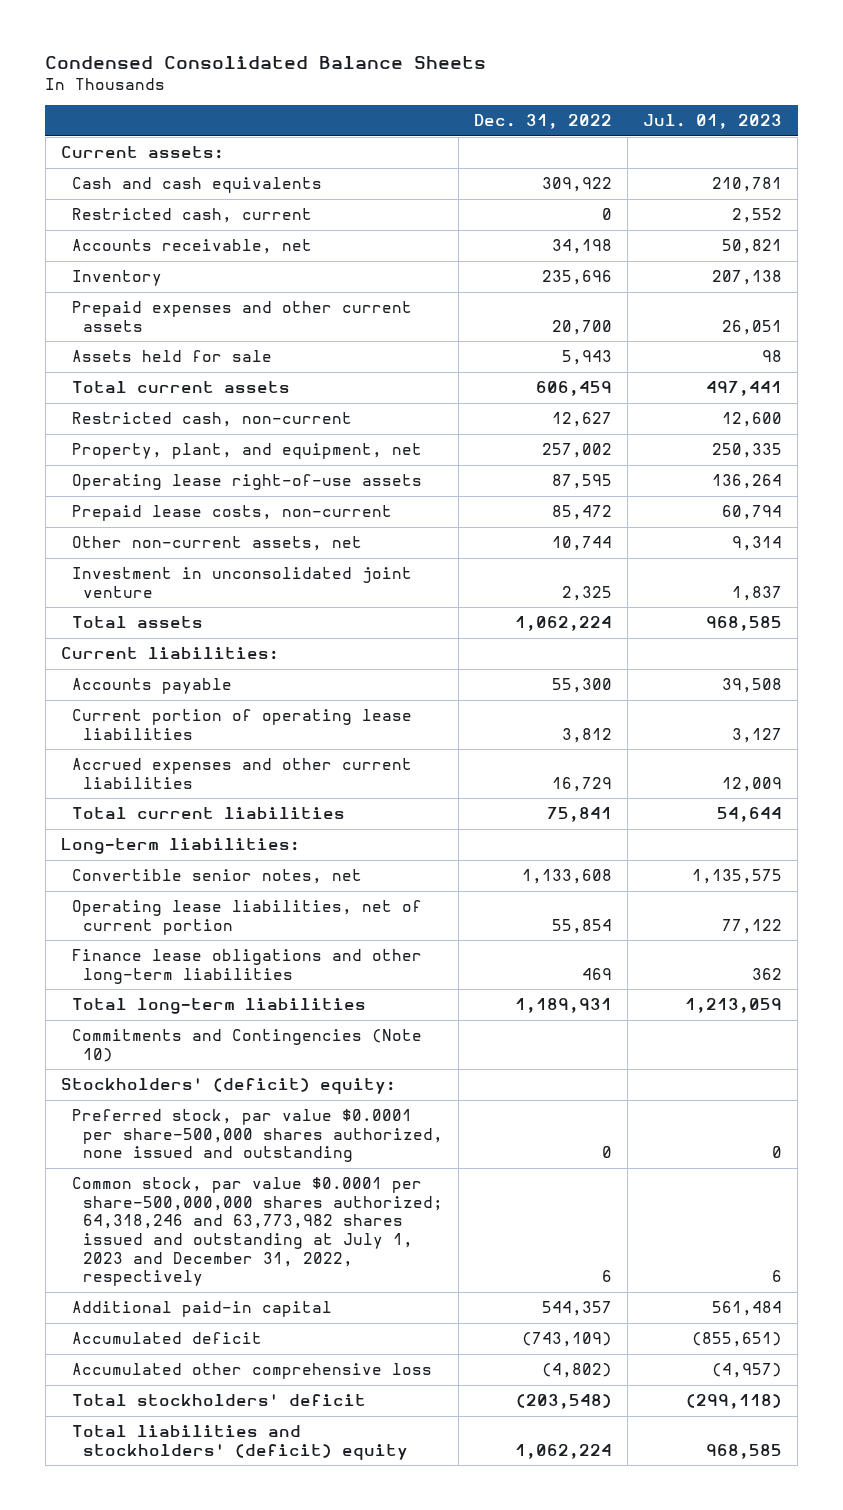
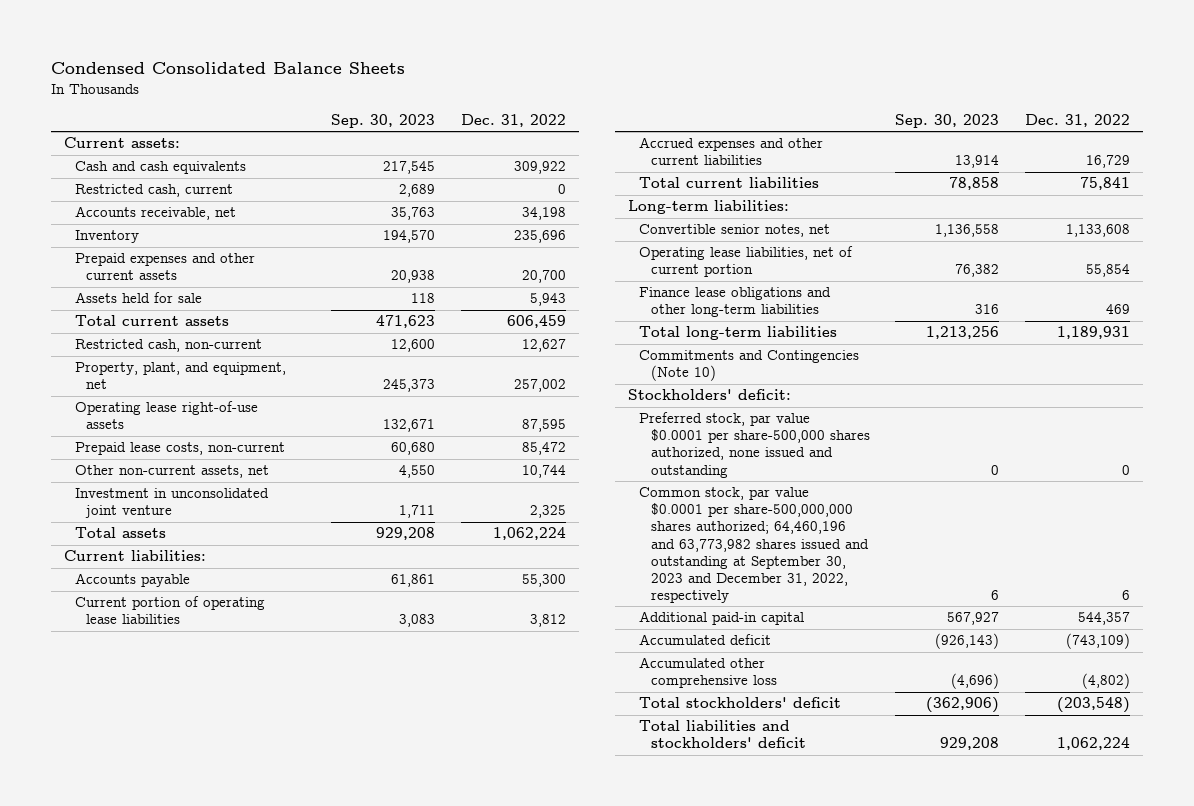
[643,114,783,130] Jul. 01, 2023 -> none
none -> [330,113,435,128] Sep. 30, 2023
[60,1078,396,1095] Stockholders' (deficit) equity: -> [628,389,792,401] Stockholders' deficit:
[71,1177,444,1287] Common stock, par value $0.0001 per share-500,000,000 shares authorized; 64,318,246 and 63,773,982 shares issued and outstanding at July 1, 2023 and December 31, 2022, respectively -> [639,487,869,603] Common stock, par value $0.0001 per share-500,000,000 shares authorized; 64,460,196 and 63,773,982 shares issued and outstanding at September 30, 2023 and December 31, 2022, respectively
[71,1425,409,1460] Total liabilities and stockholders' (deficit) equity -> [639,720,806,749] Total liabilities and stockholders' deficit

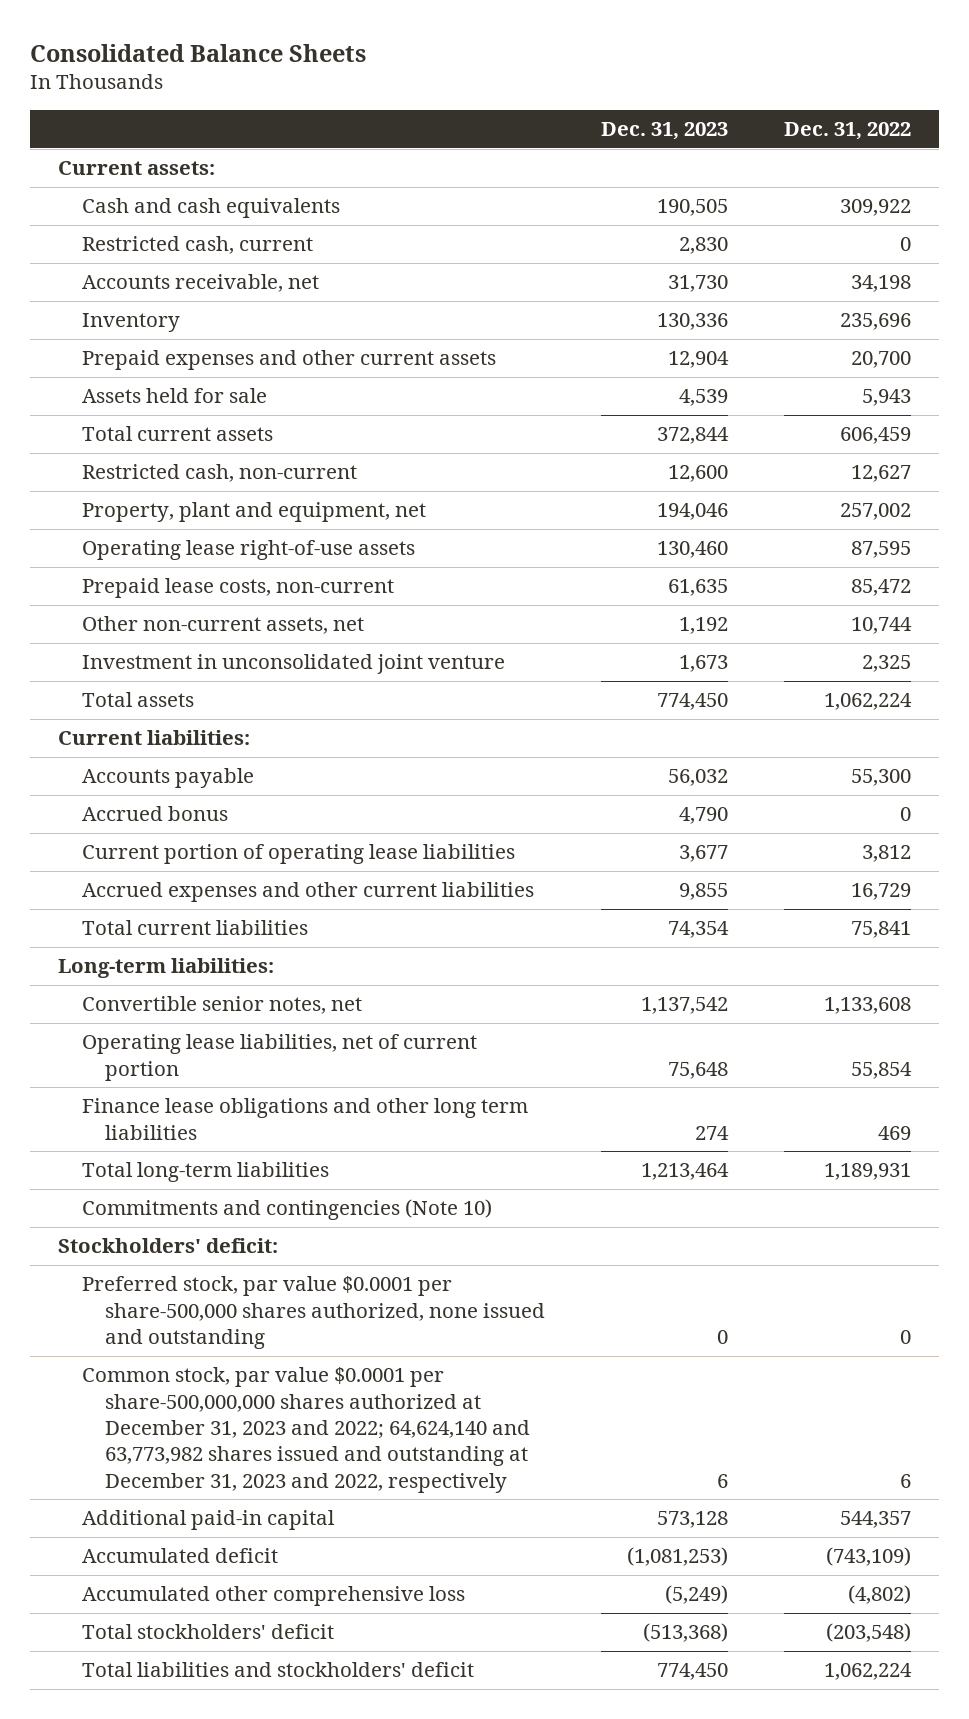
[50,61,405,74] Condensed Consolidated Balance Sheets -> [30,43,367,62] Consolidated Balance Sheets
[330,113,435,128] Sep. 30, 2023 -> none
none -> [600,121,728,140] Dec. 31, 2023
[74,362,286,390] Property, plant, and equipment, net -> [81,502,426,523] Property, plant and equipment, net
none -> [81,806,228,822] Accrued bonus
[639,287,832,318] Finance lease obligations and other long-term liabilities -> [81,1098,528,1140] Finance lease obligations and other long term liabilities
[639,350,860,382] Commitments and Contingencies (Note 10) -> [81,1199,492,1221] Commitments and contingencies (Note 10)
[639,487,869,603] Common stock, par value $0.0001 per share-500,000,000 shares authorized; 64,460,196 and 63,773,982 shares issued and outstanding at September 30, 2023 and December 31, 2022, respectively -> [81,1367,530,1493] Common stock, par value $0.0001 per share-500,000,000 shares authorized at December 31, 2023 and 2022; 64,624,140 and 63,773,982 shares issued and outstanding at December 31, 2023 and 2022, respectively

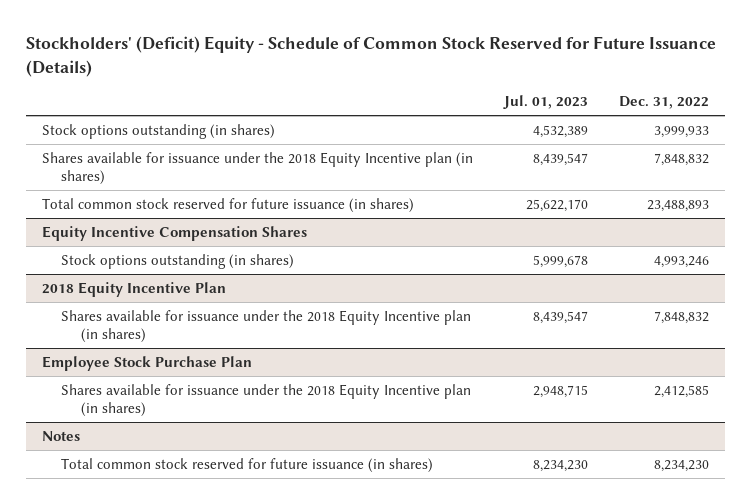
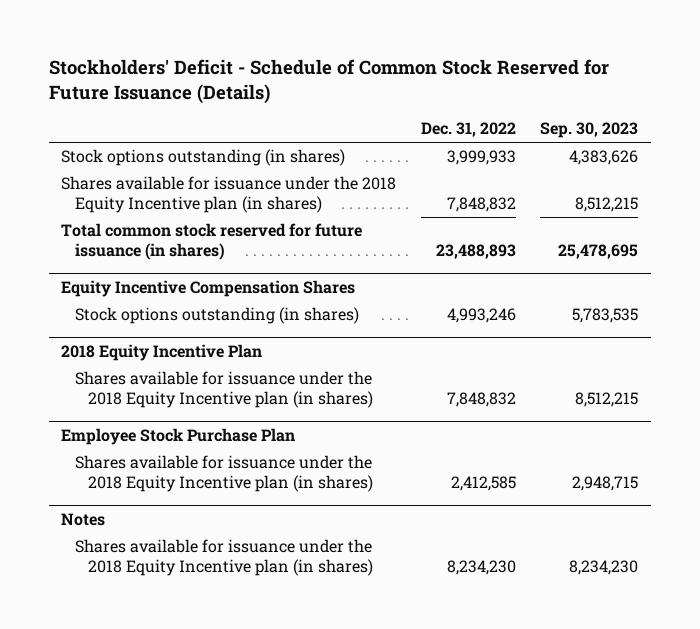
[25,36,716,77] Stockholders' (Deficit) Equity - Schedule of Common Stock Reserved for Future Issuance (Details) -> [49,58,610,104] Stockholders' Deficit - Schedule of Common Stock Reserved for Future Issuance (Details)
[502,95,588,110] Jul. 01, 2023 -> none
none -> [540,122,639,139] Sep. 30, 2023
[61,457,434,473] Total common stock reserved for future issuance (in shares) -> [74,539,373,577] Shares available for issuance under the 2018 Equity Incentive plan (in shares)

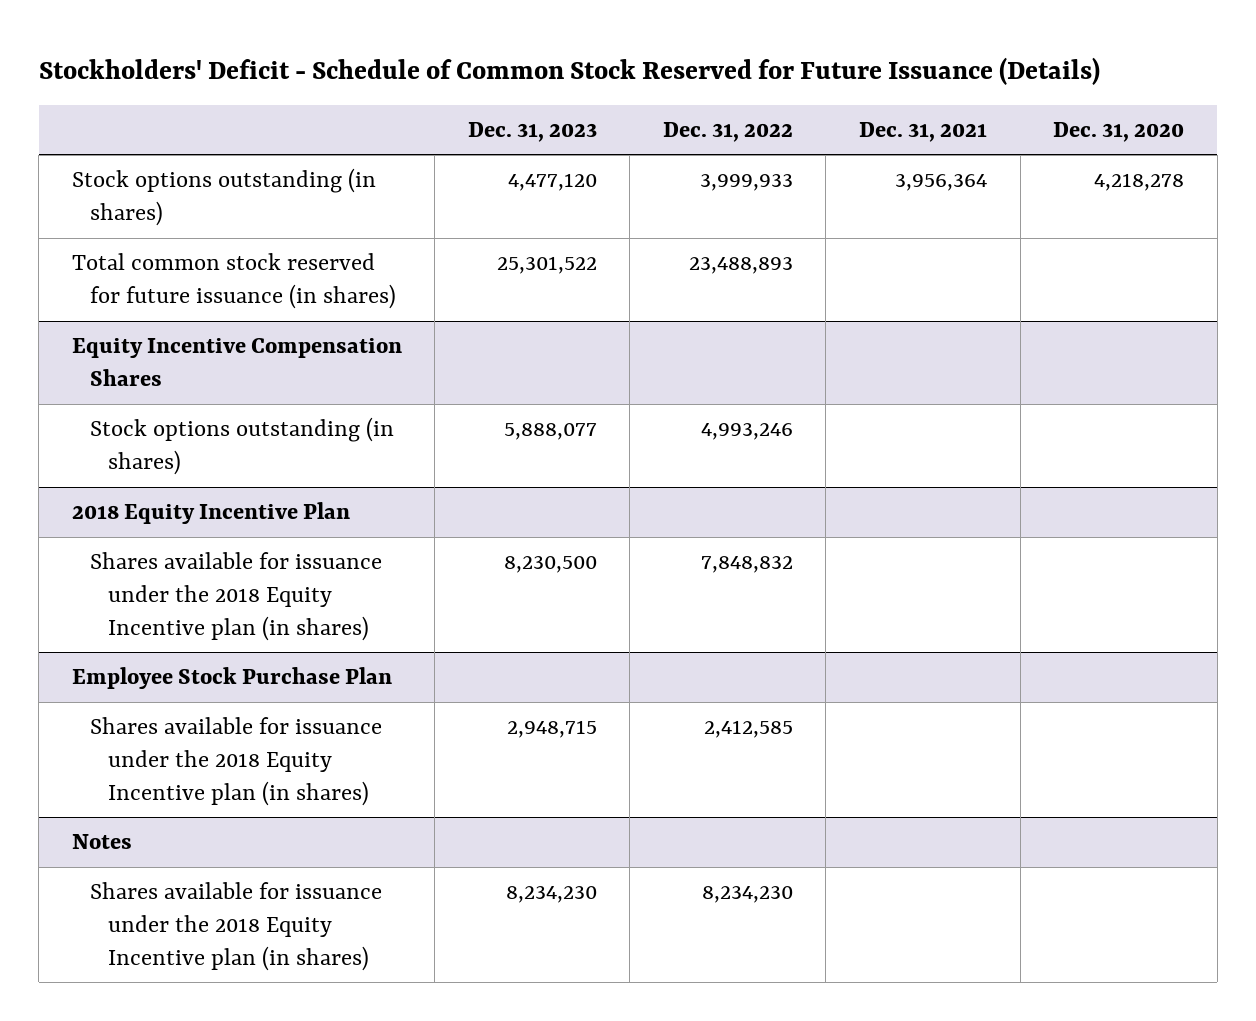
[540,122,639,139] Sep. 30, 2023 -> none
none -> [467,121,597,142] Dec. 31, 2023
none -> [859,121,988,142] Dec. 31, 2021
none -> [1053,121,1185,142] Dec. 31, 2020
[61,176,397,214] Shares available for issuance under the 2018 Equity Incentive plan (in shares) -> none

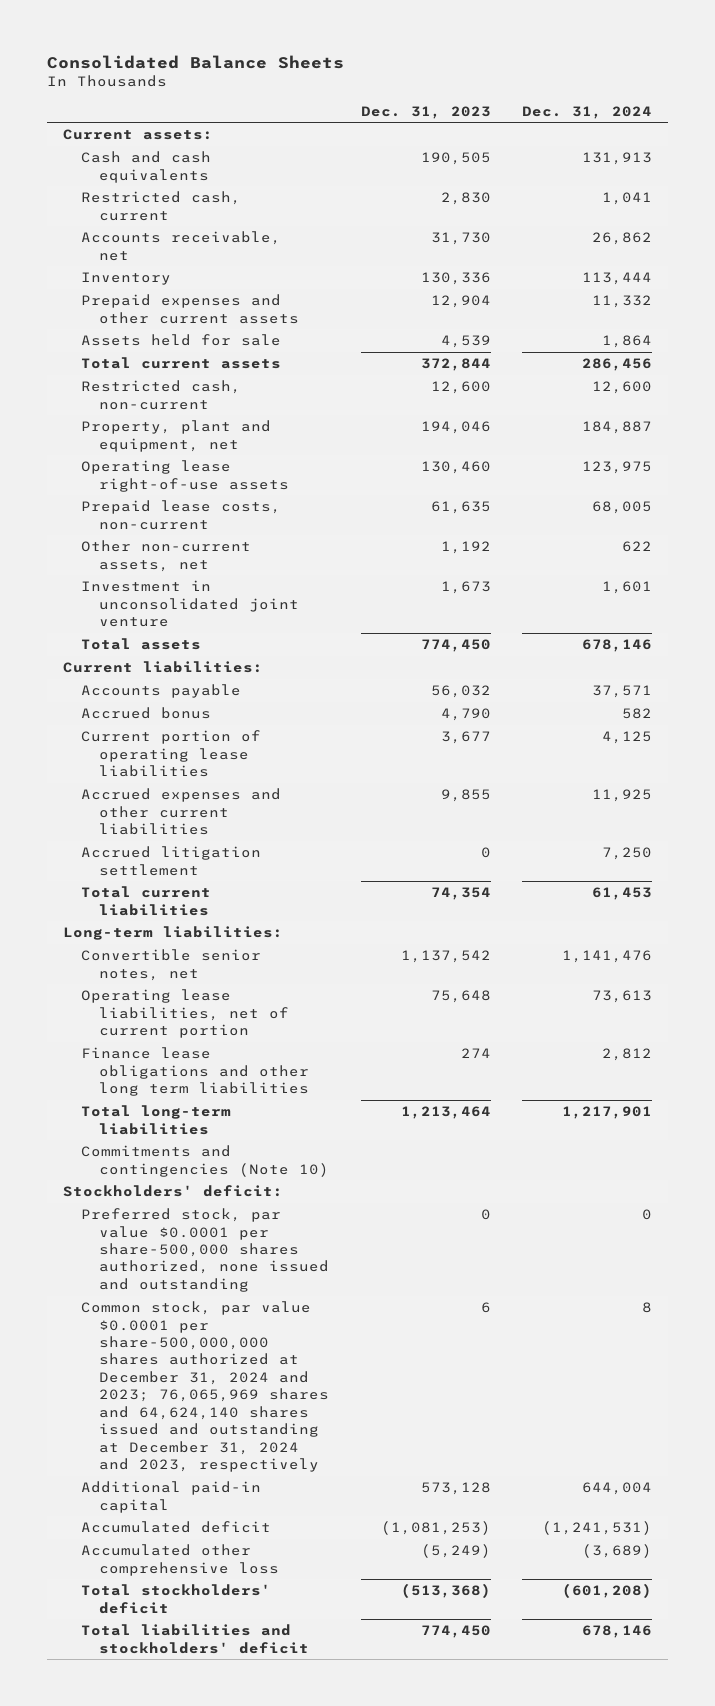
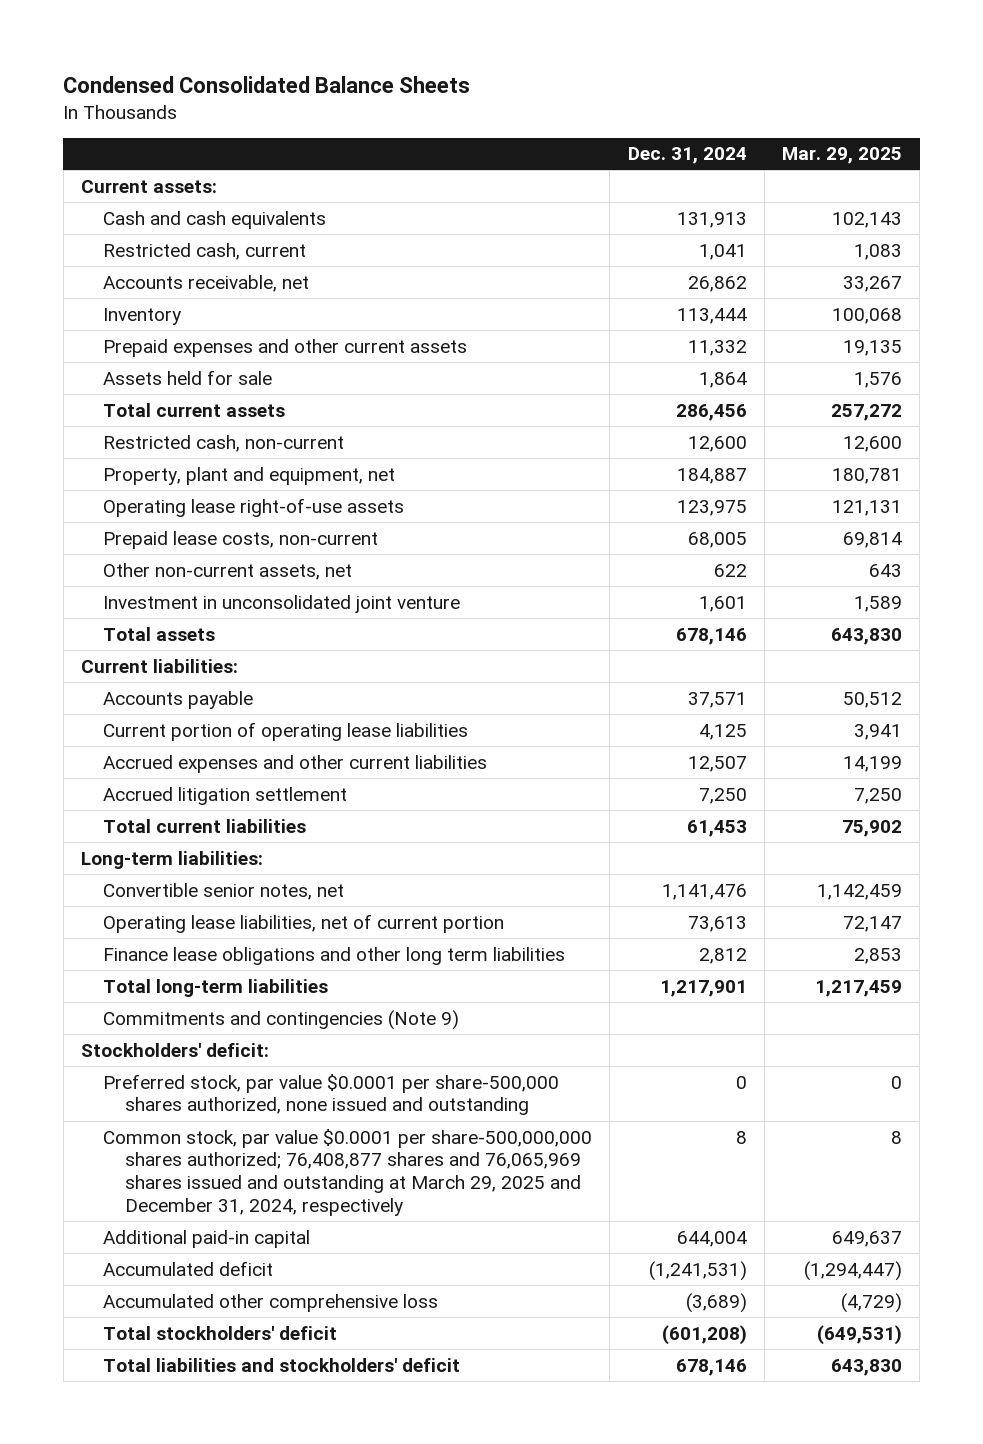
[46,54,344,69] Consolidated Balance Sheets -> [63,75,471,93] Condensed Consolidated Balance Sheets
[360,105,491,119] Dec. 31, 2023 -> none
none -> [782,147,903,165] Mar. 29, 2025
[81,707,212,720] Accrued bonus -> none
[591,789,652,803] 11,925 -> [687,755,747,772] 12,507
[81,1145,330,1177] Commitments and contingencies (Note 10) -> [102,1009,459,1030] Commitments and contingencies (Note 9)
[81,1301,330,1473] Common stock, par value $0.0001 per share-500,000,000 shares authorized at December 31, 2024 and 2023; 76,065,969 shares and 64,624,140 shares issued and outstanding at December 31, 2024 and 2023, respectively -> [102,1128,592,1216] Common stock, par value $0.0001 per share-500,000,000 shares authorized; 76,408,877 shares and 76,065,969 shares issued and outstanding at March 29, 2025 and December 31, 2024, respectively

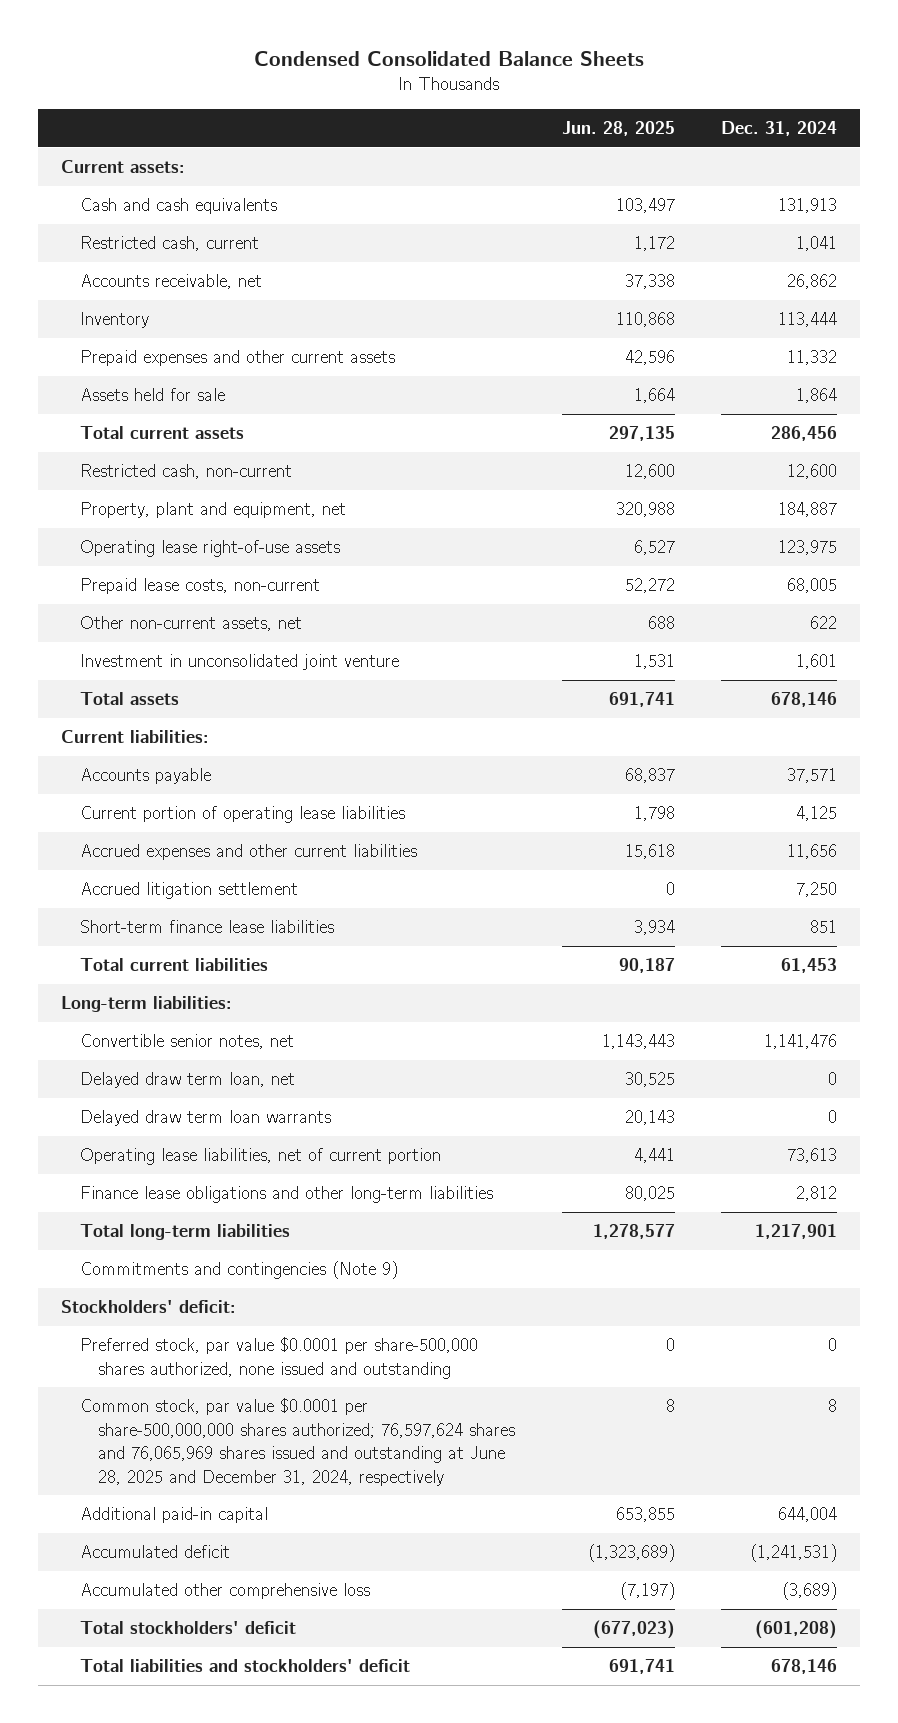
[782,147,903,165] Mar. 29, 2025 -> none
none -> [561,120,675,136] Jun. 28, 2025
[687,755,747,772] 12,507 -> [787,844,838,860] 11,656
none -> [79,920,334,934] Short-term finance lease liabilities
none -> [79,1072,295,1089] Delayed draw term loan, net
none -> [79,1110,331,1127] Delayed draw term loan warrants
[102,946,565,965] Finance lease obligations and other long term liabilities -> [79,1186,493,1204] Finance lease obligations and other long-term liabilities
[102,1128,592,1216] Common stock, par value $0.0001 per share-500,000,000 shares authorized; 76,408,877 shares and 76,065,969 shares issued and outstanding at March 29, 2025 and December 31, 2024, respectively -> [79,1398,516,1486] Common stock, par value $0.0001 per share-500,000,000 shares authorized; 76,597,624 shares and 76,065,969 shares issued and outstanding at June 28, 2025 and December 31, 2024, respectively

